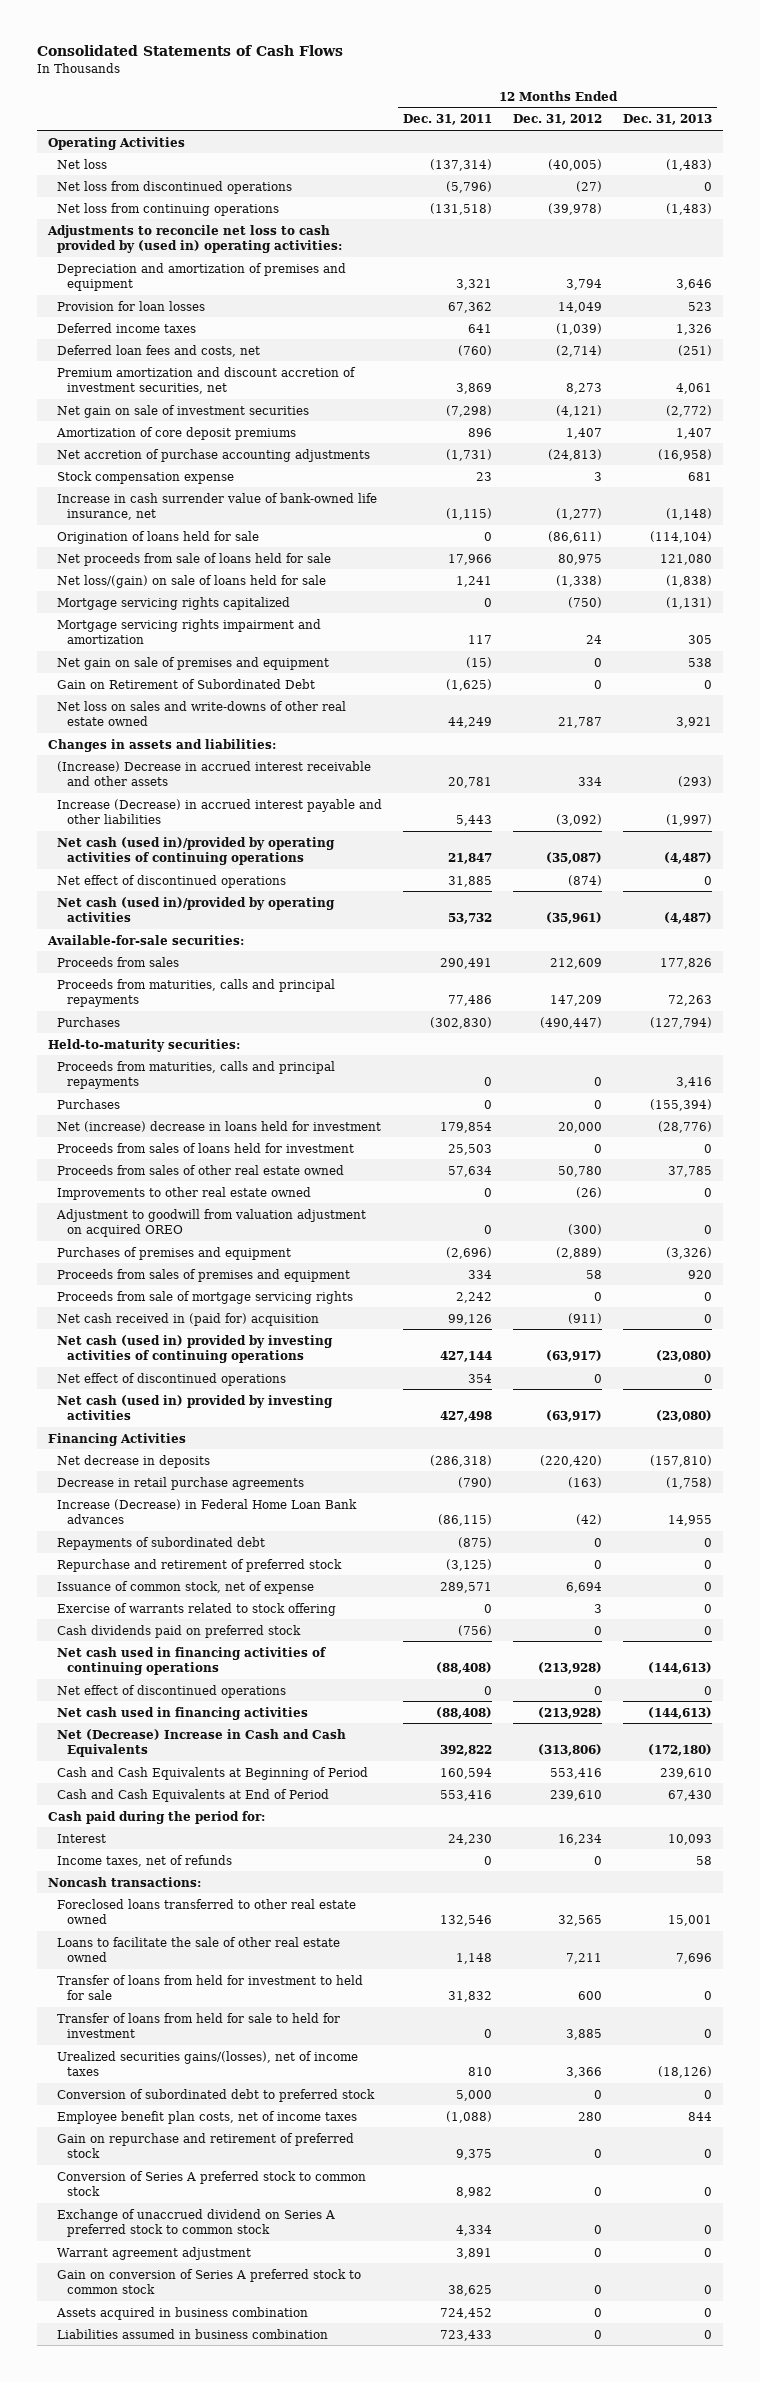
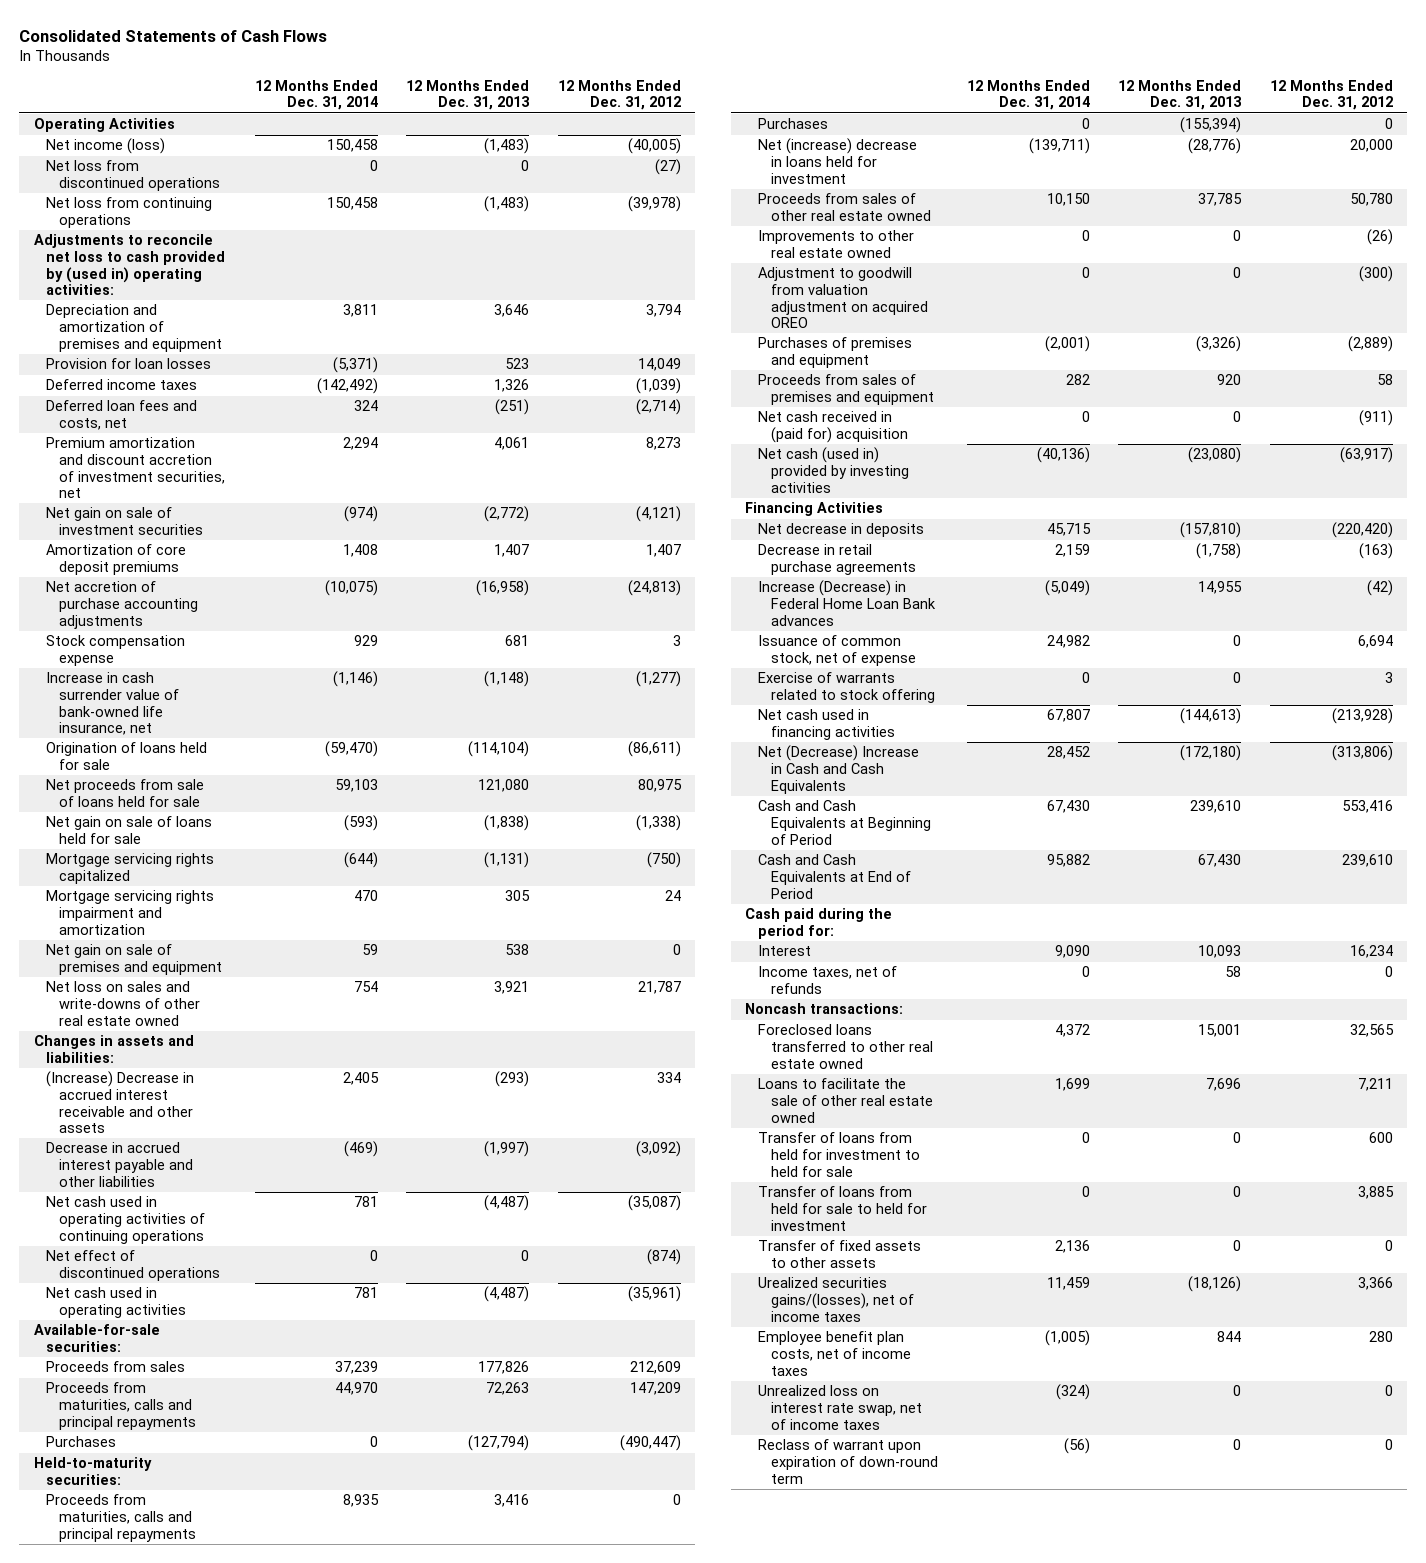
[403,114,493,126] Dec. 31, 2011 -> none
none -> [254,79,378,111] 12 Months Ended Dec. 31, 2014
[57,158,108,169] Net loss -> [46,138,166,155] Net income (loss)
[57,574,327,588] Net loss/(gain) on sale of loans held for sale -> [46,816,213,845] Net gain on sale of loans held for sale
[57,678,316,689] Gain on Retirement of Subordinated Debt -> none
[57,798,383,824] Increase (Decrease) in accrued interest payable and other liabilities -> [46,1142,194,1187] Decrease in accrued interest payable and other liabilities
[57,836,336,865] Net cash (used in)/provided by operating activities of continuing operations -> [46,1196,206,1244] Net cash used in operating activities of continuing operations
[57,896,336,922] Net cash (used in)/provided by operating activities -> [46,1287,187,1319] Net cash used in operating activities
[57,1142,355,1153] Proceeds from sales of loans held for investment -> none
[57,1290,354,1304] Proceeds from sale of mortgage servicing rights -> none
[57,1334,334,1363] Net cash (used in) provided by investing activities of continuing operations -> none
[57,1372,287,1386] Net effect of discontinued operations -> none
[57,1536,266,1550] Repayments of subordinated debt -> none
[57,1558,343,1572] Repurchase and retirement of preferred stock -> none
[57,1624,302,1638] Cash dividends paid on preferred stock -> none
[57,1646,327,1675] Net cash used in financing activities of continuing operations -> none
[57,1684,287,1698] Net effect of discontinued operations -> none
none -> [758,1240,922,1269] Transfer of fixed assets to other assets
[57,2088,376,2102] Conversion of subordinated debt to preferred stock -> none
[57,2132,355,2158] Gain on repurchase and retirement of preferred stock -> none
[57,2170,367,2196] Conversion of Series A preferred stock to common stock -> none
[57,2208,336,2237] Exchange of unaccrued dividend on Series A preferred stock to common stock -> none
[57,2268,362,2294] Gain on conversion of Series A preferred stock to common stock -> none
[56,2306,309,2320] Assets acquired in business combination -> none
[57,2328,329,2339] Liabilities assumed in business combination -> none
none -> [758,1385,922,1430] Unrealized loss on interest rate swap, net of income taxes
[57,2246,252,2260] Warrant agreement adjustment -> [758,1439,938,1484] Reclass of warrant upon expiration of down-round term

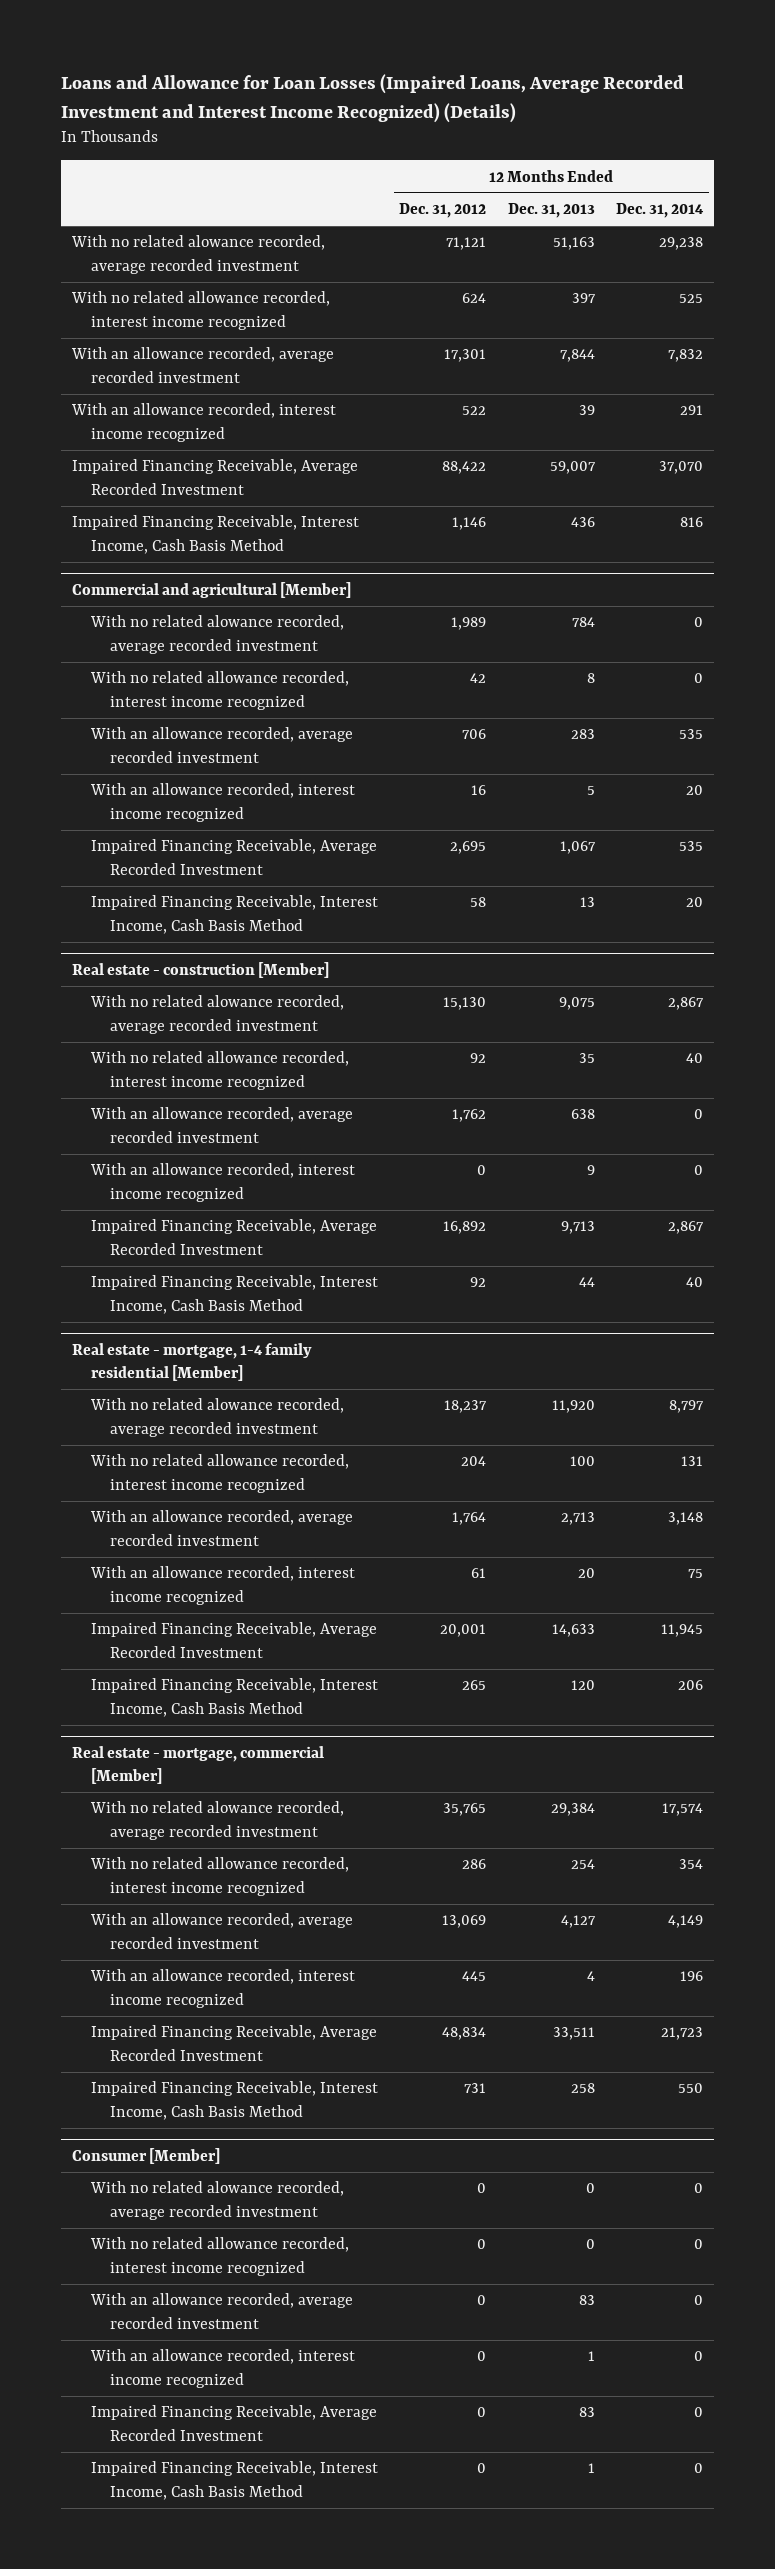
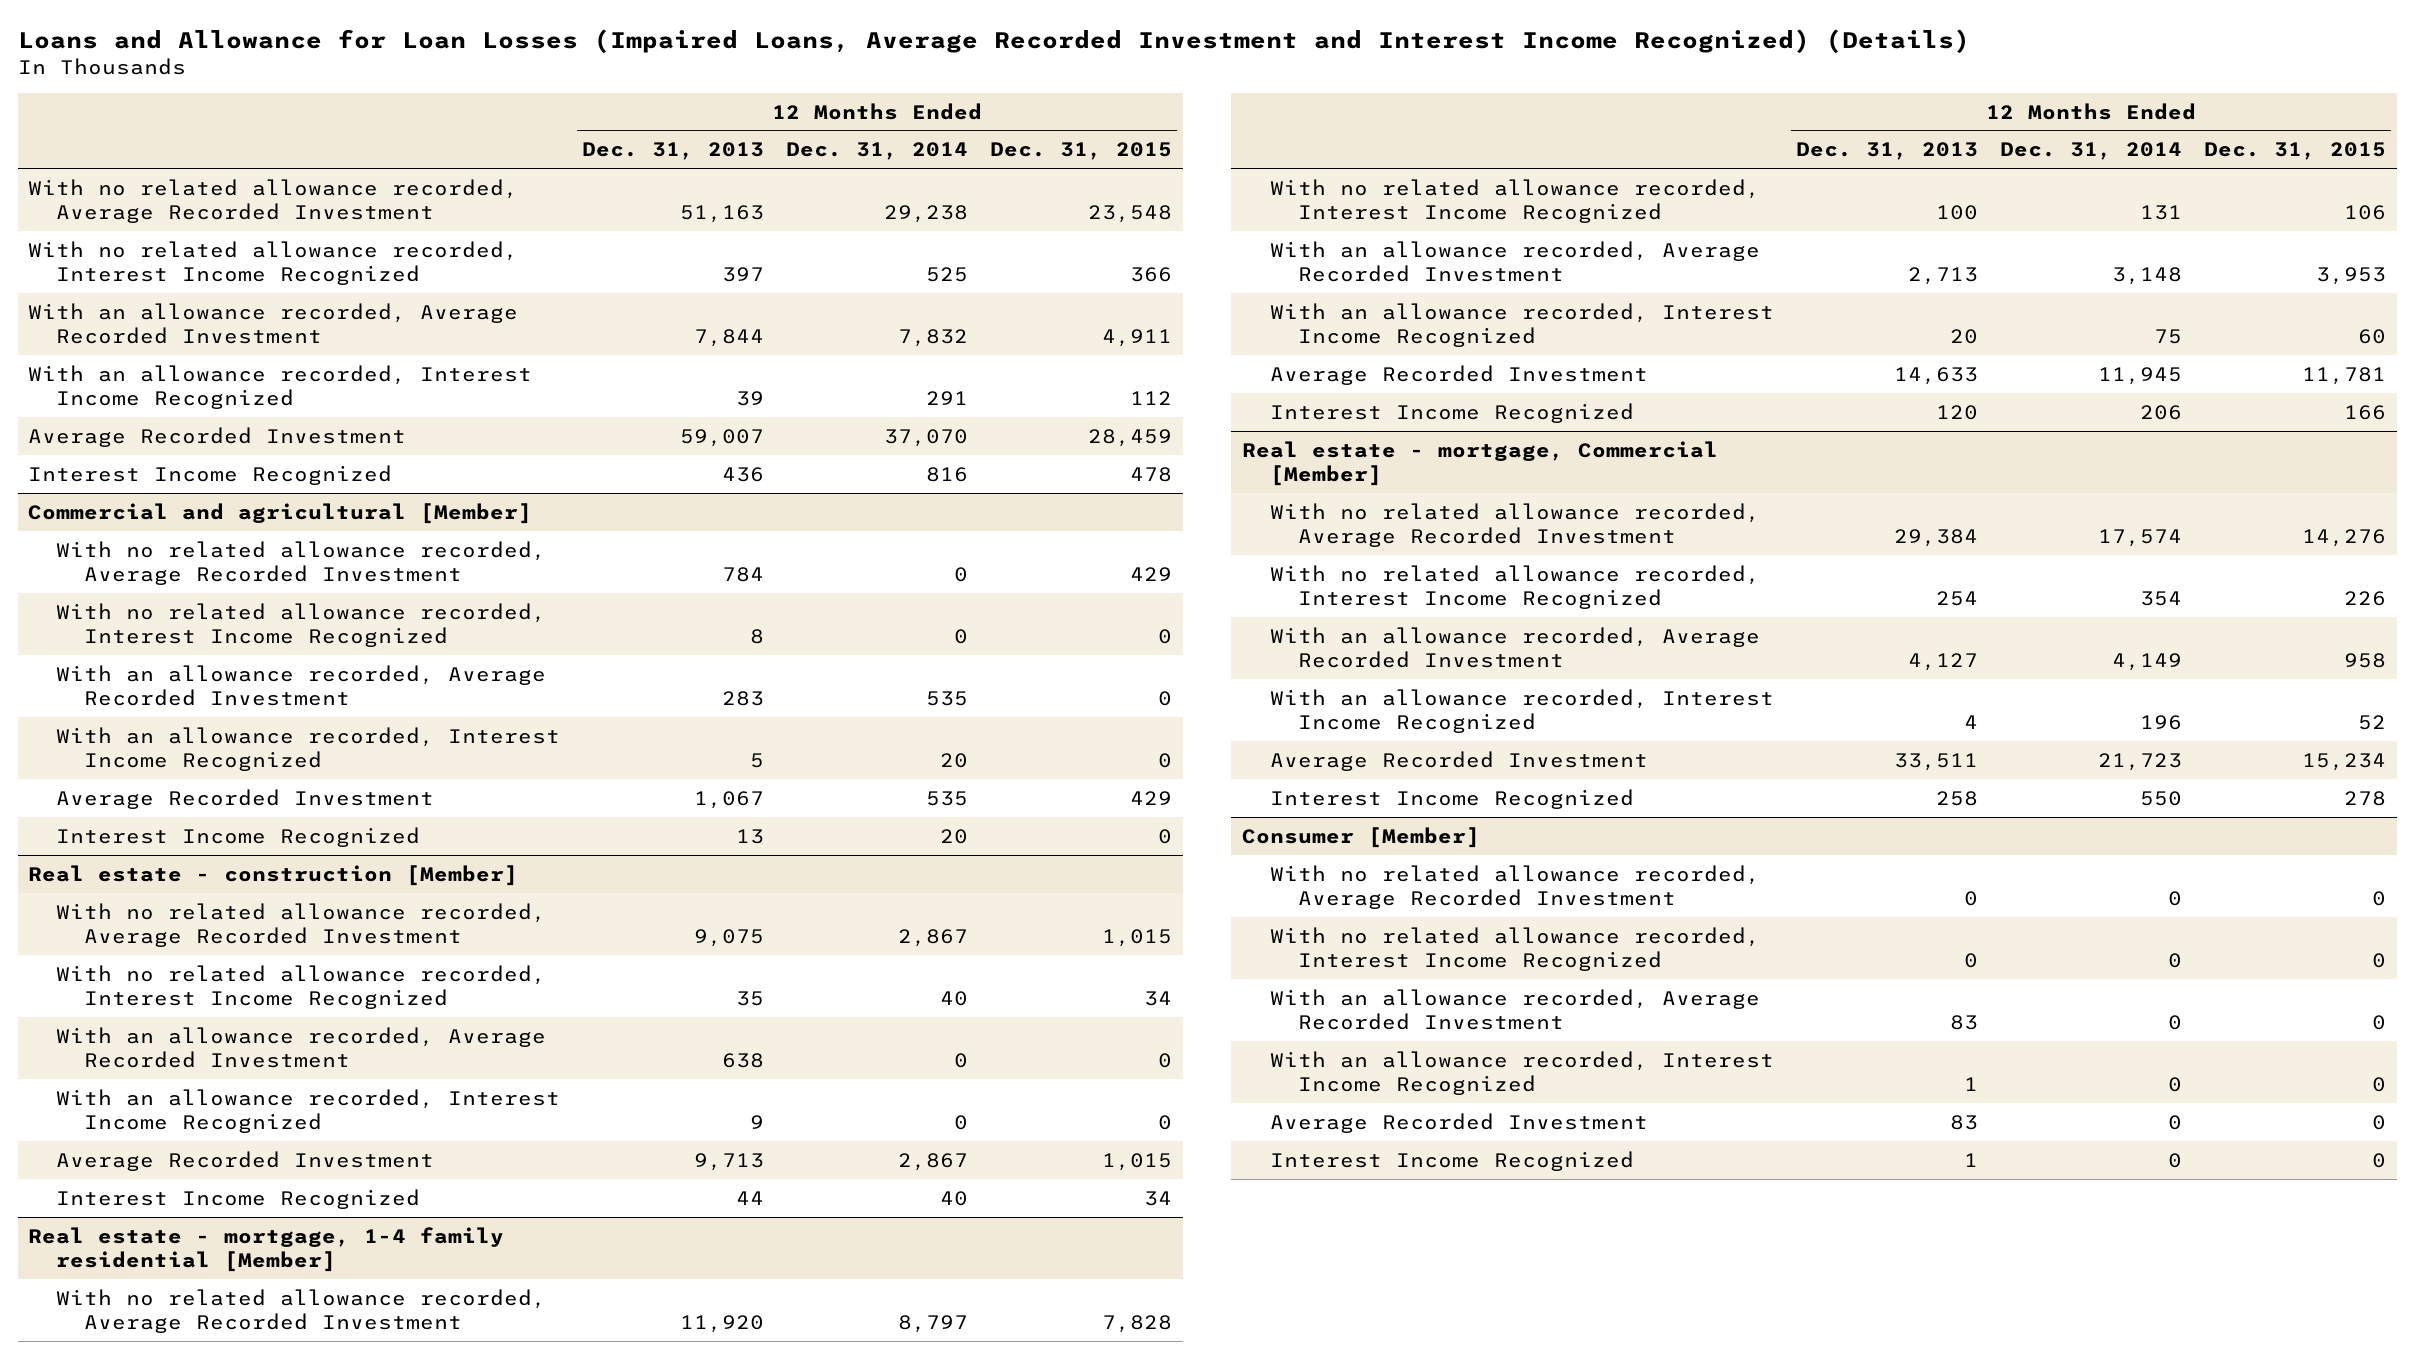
[399,203,487,219] Dec. 31, 2012 -> none
none -> [989,142,1172,161] Dec. 31, 2015
[71,235,326,274] With no related alowance recorded, average recorded investment -> [28,178,519,224] With no related allowance recorded, Average Recorded Investment
[71,291,331,330] With no related allowance recorded, interest income recognized -> [28,240,519,286] With no related allowance recorded, Interest Income Recognized
[71,347,335,383] With an allowance recorded, average recorded investment -> [28,302,519,345] With an allowance recorded, Average Recorded Investment
[71,403,337,442] With an allowance recorded, interest income recognized -> [28,364,533,410] With an allowance recorded, Interest Income Recognized
[72,459,359,495] Impaired Financing Receivable, Average Recorded Investment -> [28,426,407,447] Average Recorded Investment
[72,515,360,554] Impaired Financing Receivable, Interest Income, Cash Basis Method -> [28,464,393,485] Interest Income Recognized
[90,615,345,654] With no related alowance recorded, average recorded investment -> [56,540,547,586] With no related allowance recorded, Average Recorded Investment
[90,671,350,710] With no related allowance recorded, interest income recognized -> [56,602,547,648] With no related allowance recorded, Interest Income Recognized
[90,727,354,763] With an allowance recorded, average recorded investment -> [56,664,547,707] With an allowance recorded, Average Recorded Investment
[90,783,356,822] With an allowance recorded, interest income recognized -> [56,726,561,772] With an allowance recorded, Interest Income Recognized
[91,839,378,875] Impaired Financing Receivable, Average Recorded Investment -> [56,788,435,809] Average Recorded Investment
[91,895,379,934] Impaired Financing Receivable, Interest Income, Cash Basis Method -> [56,826,421,847] Interest Income Recognized
[90,995,345,1034] With no related alowance recorded, average recorded investment -> [56,902,547,948] With no related allowance recorded, Average Recorded Investment
[90,1051,350,1090] With no related allowance recorded, interest income recognized -> [56,964,547,1010] With no related allowance recorded, Interest Income Recognized
[90,1107,354,1143] With an allowance recorded, average recorded investment -> [56,1026,547,1069] With an allowance recorded, Average Recorded Investment
[90,1163,356,1202] With an allowance recorded, interest income recognized -> [56,1088,561,1134] With an allowance recorded, Interest Income Recognized
[91,1219,378,1255] Impaired Financing Receivable, Average Recorded Investment -> [56,1150,435,1171] Average Recorded Investment
[91,1275,379,1314] Impaired Financing Receivable, Interest Income, Cash Basis Method -> [56,1188,421,1209] Interest Income Recognized
[90,1398,345,1437] With no related alowance recorded, average recorded investment -> [56,1288,547,1334] With no related allowance recorded, Average Recorded Investment
[90,1454,350,1493] With no related allowance recorded, interest income recognized -> [1270,178,1761,224] With no related allowance recorded, Interest Income Recognized
[90,1510,354,1546] With an allowance recorded, average recorded investment -> [1270,240,1761,283] With an allowance recorded, Average Recorded Investment
[90,1566,356,1605] With an allowance recorded, interest income recognized -> [1270,302,1775,348] With an allowance recorded, Interest Income Recognized
[91,1622,378,1658] Impaired Financing Receivable, Average Recorded Investment -> [1270,364,1649,385] Average Recorded Investment
[91,1678,379,1717] Impaired Financing Receivable, Interest Income, Cash Basis Method -> [1270,402,1635,423] Interest Income Recognized
[72,1746,325,1785] Real estate - mortgage, commercial [Member] -> [1242,440,1719,487] Real estate - mortgage, Commercial [Member]
[90,1801,345,1840] With no related alowance recorded, average recorded investment -> [1270,502,1761,548] With no related allowance recorded, Average Recorded Investment
[90,1857,350,1896] With no related allowance recorded, interest income recognized -> [1270,564,1761,610] With no related allowance recorded, Interest Income Recognized
[90,1913,354,1949] With an allowance recorded, average recorded investment -> [1270,626,1761,669] With an allowance recorded, Average Recorded Investment
[90,1969,356,2008] With an allowance recorded, interest income recognized -> [1270,688,1775,734] With an allowance recorded, Interest Income Recognized
[91,2025,378,2061] Impaired Financing Receivable, Average Recorded Investment -> [1270,750,1649,771] Average Recorded Investment
[91,2081,379,2120] Impaired Financing Receivable, Interest Income, Cash Basis Method -> [1270,788,1635,809] Interest Income Recognized
[90,2181,345,2220] With no related alowance recorded, average recorded investment -> [1270,864,1761,910] With no related allowance recorded, Average Recorded Investment
[90,2237,350,2276] With no related allowance recorded, interest income recognized -> [1270,926,1761,972] With no related allowance recorded, Interest Income Recognized
[90,2293,354,2329] With an allowance recorded, average recorded investment -> [1270,988,1761,1031] With an allowance recorded, Average Recorded Investment
[90,2349,356,2388] With an allowance recorded, interest income recognized -> [1270,1050,1775,1096] With an allowance recorded, Interest Income Recognized
[91,2405,378,2441] Impaired Financing Receivable, Average Recorded Investment -> [1270,1112,1649,1133] Average Recorded Investment
[91,2461,379,2500] Impaired Financing Receivable, Interest Income, Cash Basis Method -> [1270,1150,1635,1171] Interest Income Recognized

